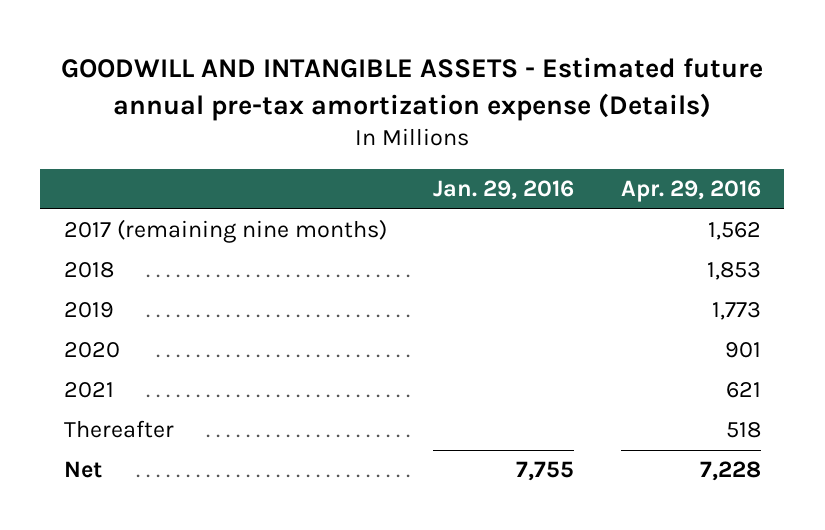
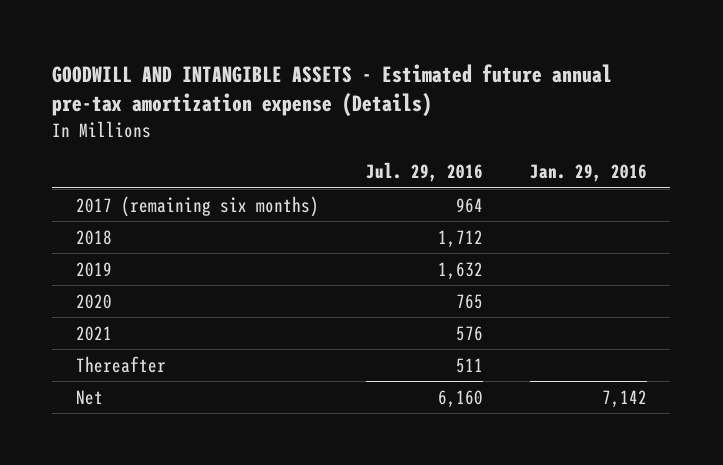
[620,180,761,203] Apr. 29, 2016 -> none
none -> [365,162,483,183] Jul. 29, 2016
[63,219,387,244] 2017 (remaining nine months) -> [75,195,319,217] 2017 (remaining six months)
[516,461,575,482] 7,755 -> [601,389,647,408] 7,142

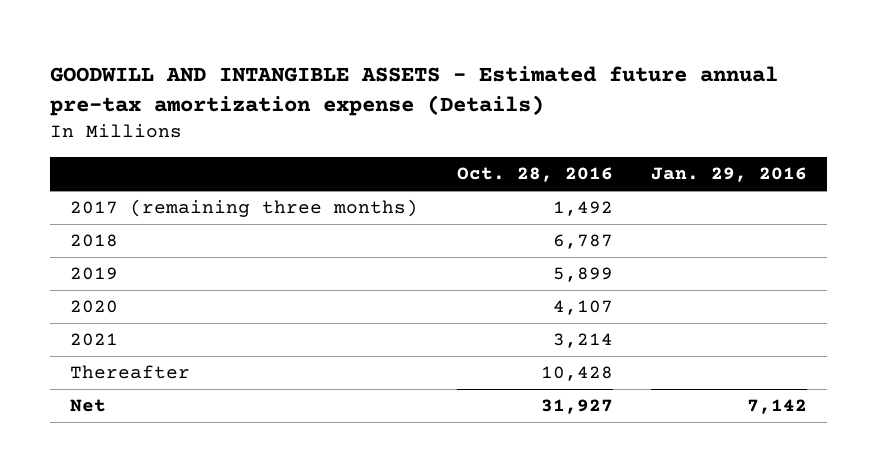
[365,162,483,183] Jul. 29, 2016 -> none
none -> [456,167,613,183] Oct. 28, 2016
[75,195,319,217] 2017 (remaining six months) -> [69,199,418,218] 2017 (remaining three months)

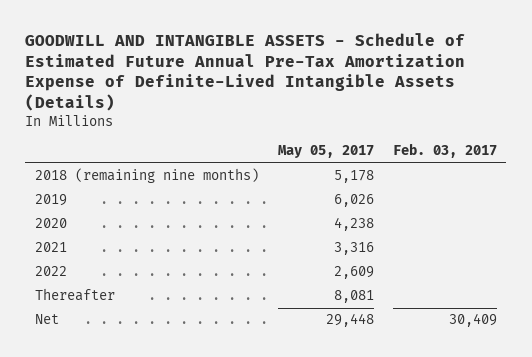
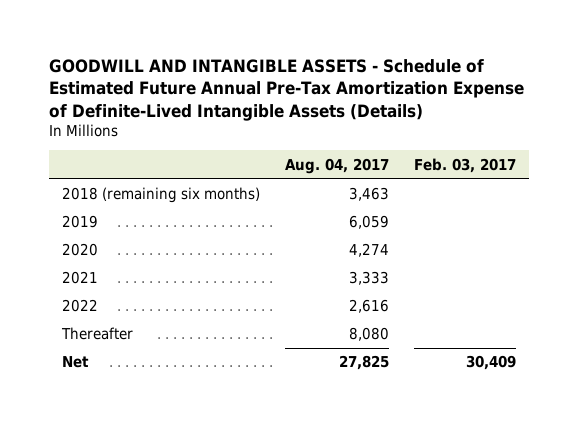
[277,145,374,159] May 05, 2017 -> none
none -> [285,157,390,174] Aug. 04, 2017
[34,168,259,184] 2018 (remaining nine months) -> [62,187,261,204] 2018 (remaining six months)

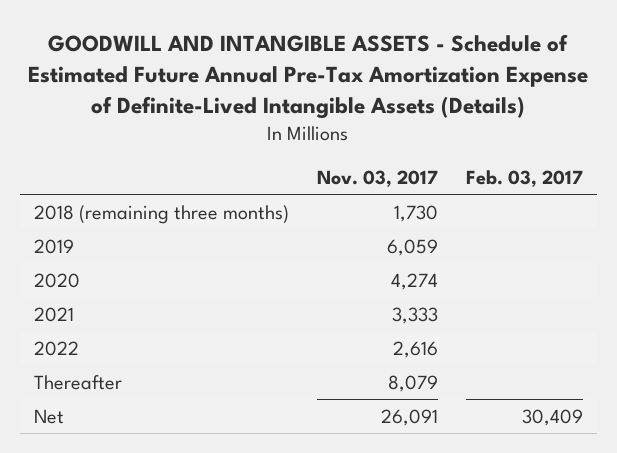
[285,157,390,174] Aug. 04, 2017 -> none
none -> [316,170,438,188] Nov. 03, 2017
[62,187,261,204] 2018 (remaining six months) -> [33,204,289,224] 2018 (remaining three months)

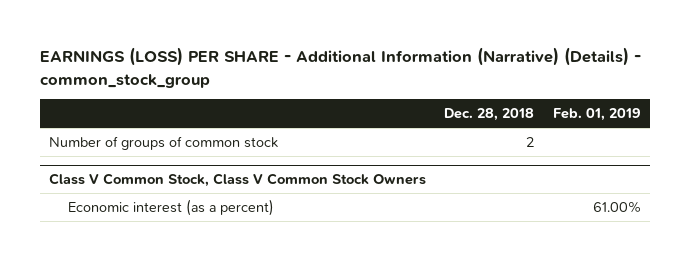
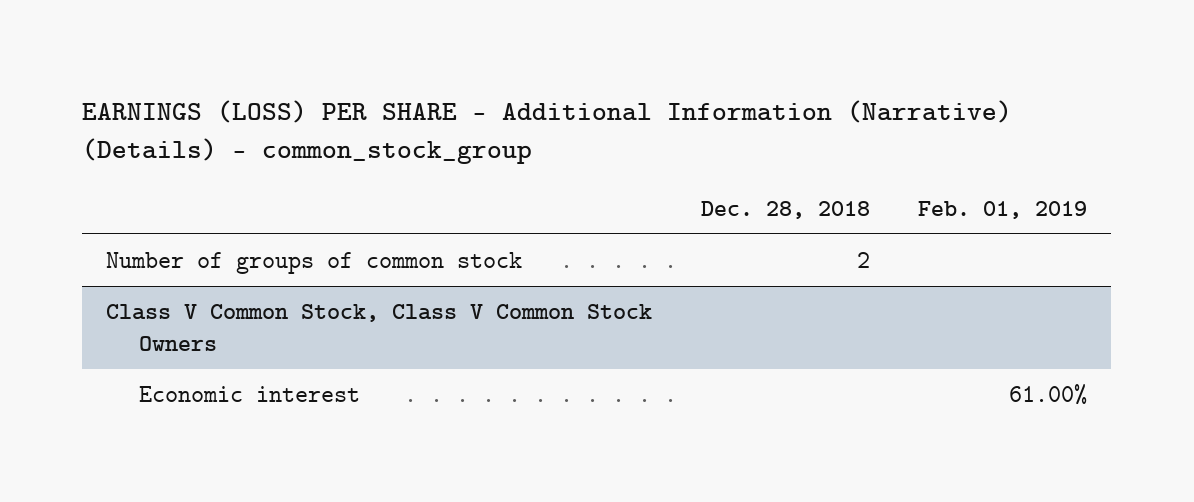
[68,198,275,216] Economic interest (as a percent) -> [138,385,360,402] Economic interest

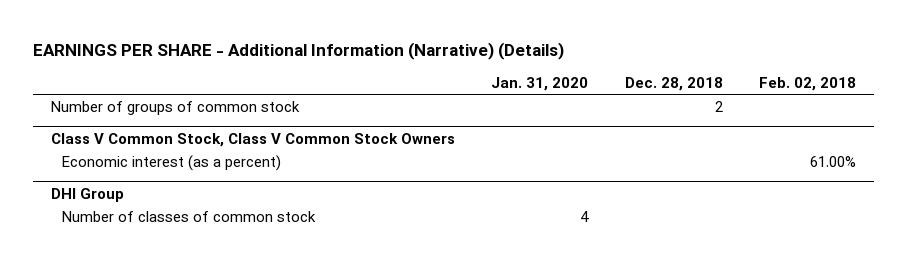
[82,100,1013,165] EARNINGS (LOSS) PER SHARE - Additional Information (Narrative) (Details) - common_stock_group -> [33,42,565,61] EARNINGS PER SHARE - Additional Information (Narrative) (Details)
[918,200,1088,219] Feb. 01, 2019 -> none
none -> [491,77,589,92] Jan. 31, 2020
none -> [758,77,856,92] Feb. 02, 2018
[138,385,360,402] Economic interest -> [61,154,281,171] Economic interest (as a percent)
none -> [51,187,125,202] DHI Group
none -> [61,210,316,222] Number of classes of common stock

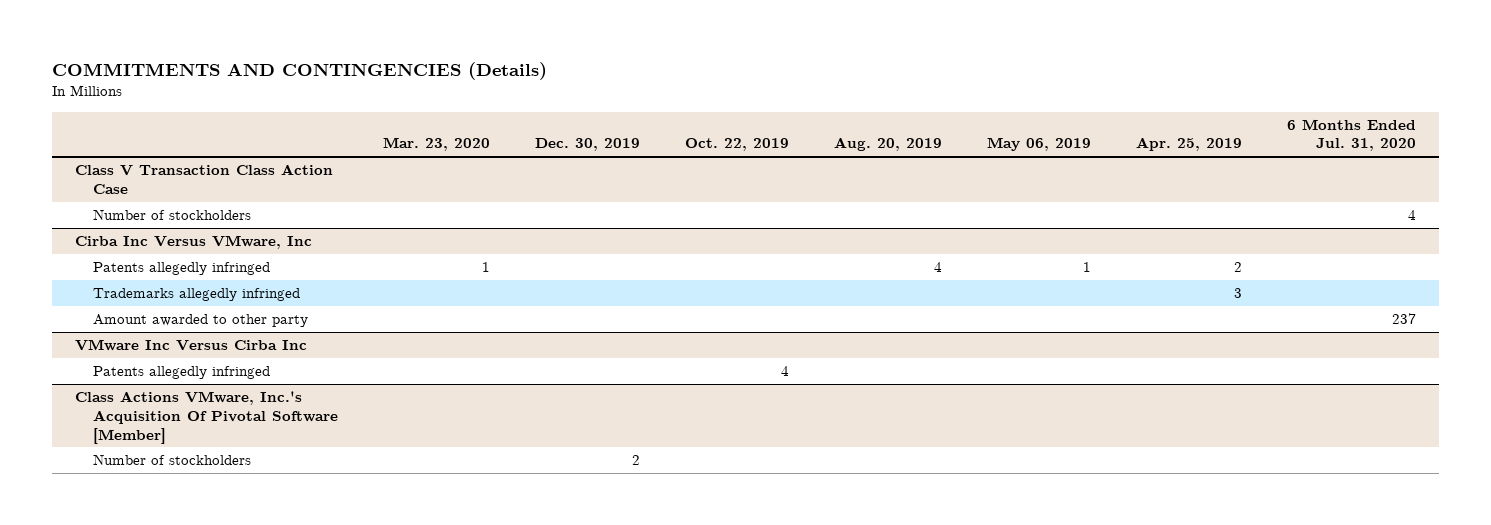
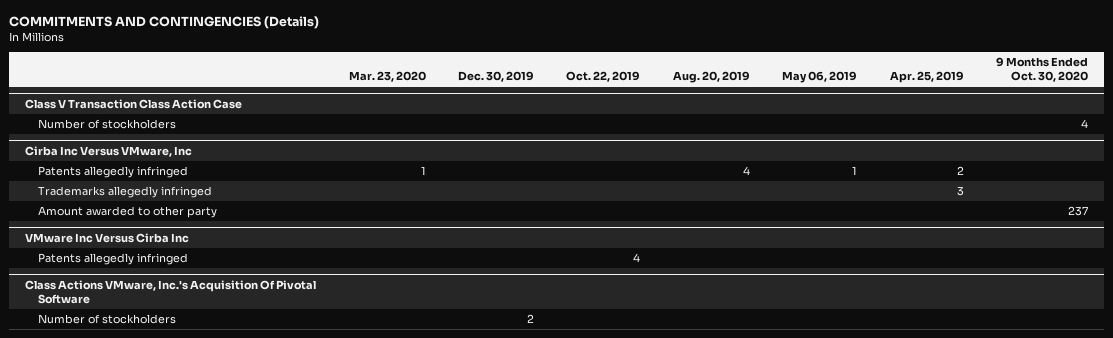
[1287,118,1417,152] 6 Months Ended Jul. 31, 2020 -> none
none -> [996,57,1089,83] 9 Months Ended Oct. 30, 2020
[74,391,339,444] Class Actions VMware, Inc.'s Acquisition Of Pivotal Software [Member] -> [25,280,317,304] Class Actions VMware, Inc.'s Acquisition Of Pivotal Software

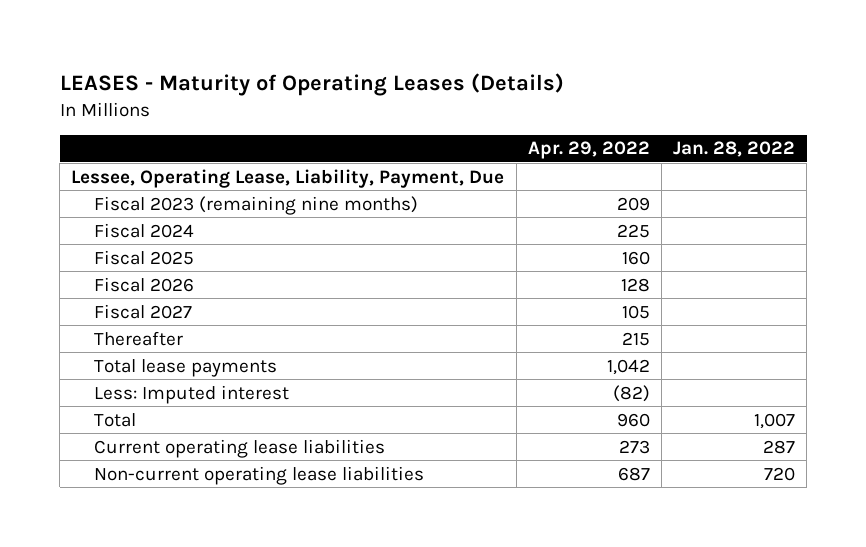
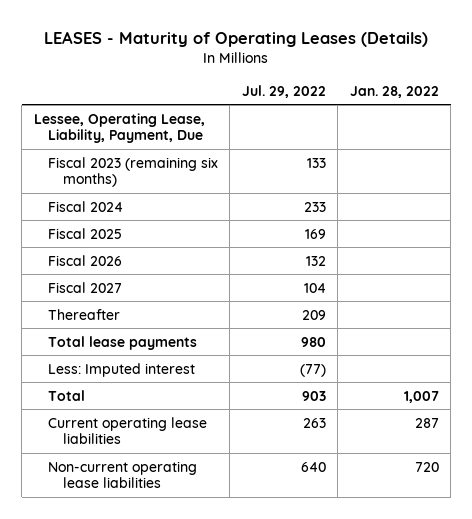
[527,141,650,160] Apr. 29, 2022 -> none
none -> [241,84,326,98] Jul. 29, 2022
[94,195,419,215] Fiscal 2023 (remaining nine months) -> [48,156,219,188] Fiscal 2023 (remaining six months)

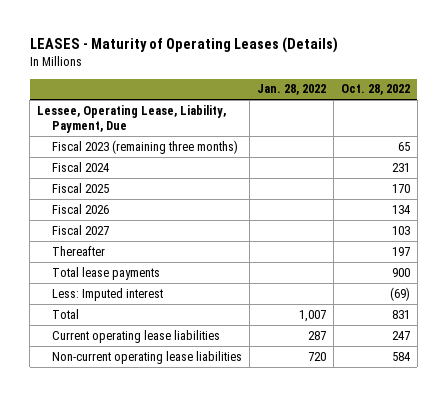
[241,84,326,98] Jul. 29, 2022 -> none
none -> [340,84,410,96] Oct. 28, 2022
[48,156,219,188] Fiscal 2023 (remaining six months) -> [52,139,239,154] Fiscal 2023 (remaining three months)

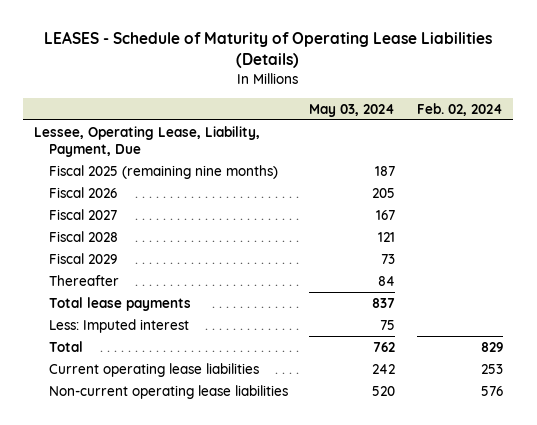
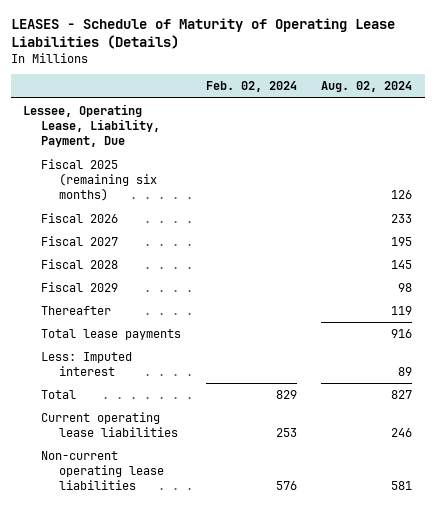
[309,103,396,117] May 03, 2024 -> none
none -> [321,81,413,93] Aug. 02, 2024
[48,165,278,180] Fiscal 2025 (remaining nine months) -> [40,158,157,202] Fiscal 2025 (remaining six months)

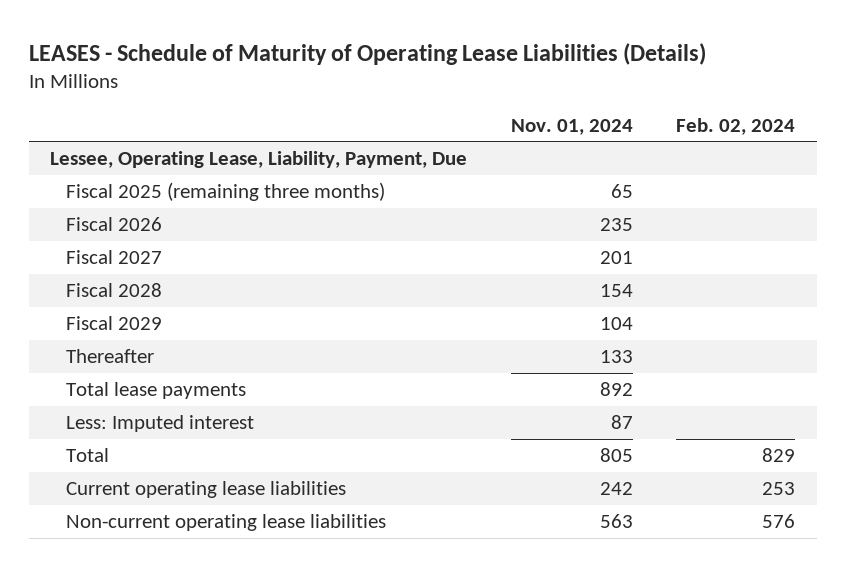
[321,81,413,93] Aug. 02, 2024 -> none
none -> [510,118,633,135] Nov. 01, 2024
[40,158,157,202] Fiscal 2025 (remaining six months) -> [65,181,385,201] Fiscal 2025 (remaining three months)

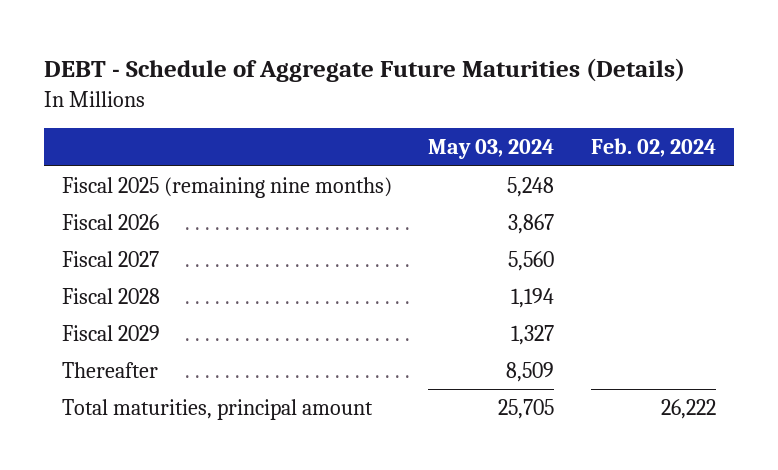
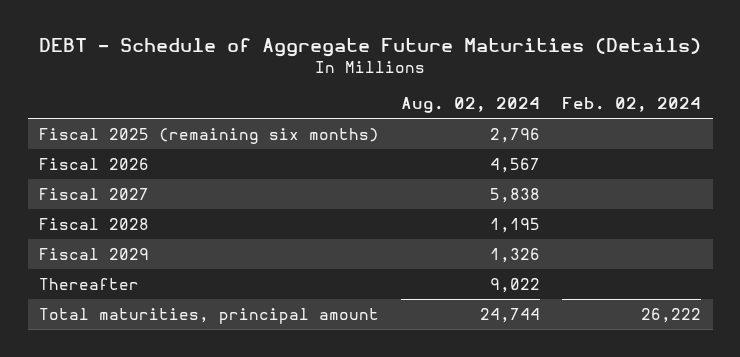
[428,139,555,160] May 03, 2024 -> none
none -> [401,97,541,114] Aug. 02, 2024
[61,177,392,199] Fiscal 2025 (remaining nine months) -> [38,127,379,144] Fiscal 2025 (remaining six months)

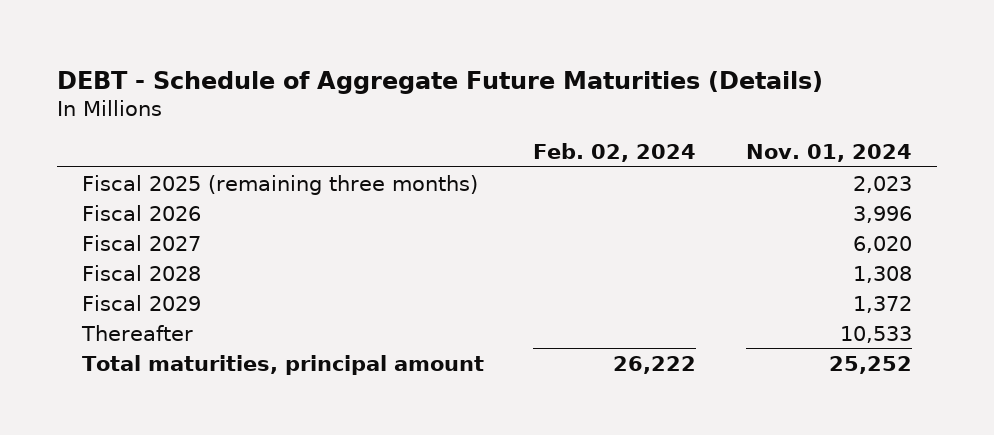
[401,97,541,114] Aug. 02, 2024 -> none
none -> [745,144,912,163] Nov. 01, 2024
[38,127,379,144] Fiscal 2025 (remaining six months) -> [81,174,478,195] Fiscal 2025 (remaining three months)

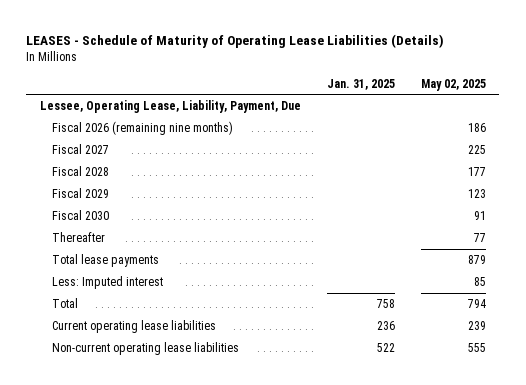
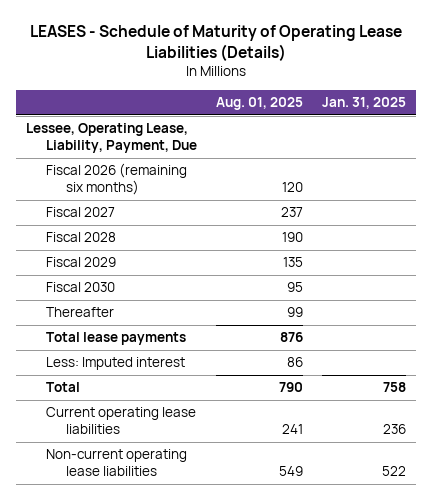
[421,78,487,91] May 02, 2025 -> none
none -> [216,97,304,111] Aug. 01, 2025
[52,121,234,136] Fiscal 2026 (remaining nine months) -> [45,163,187,196] Fiscal 2026 (remaining six months)

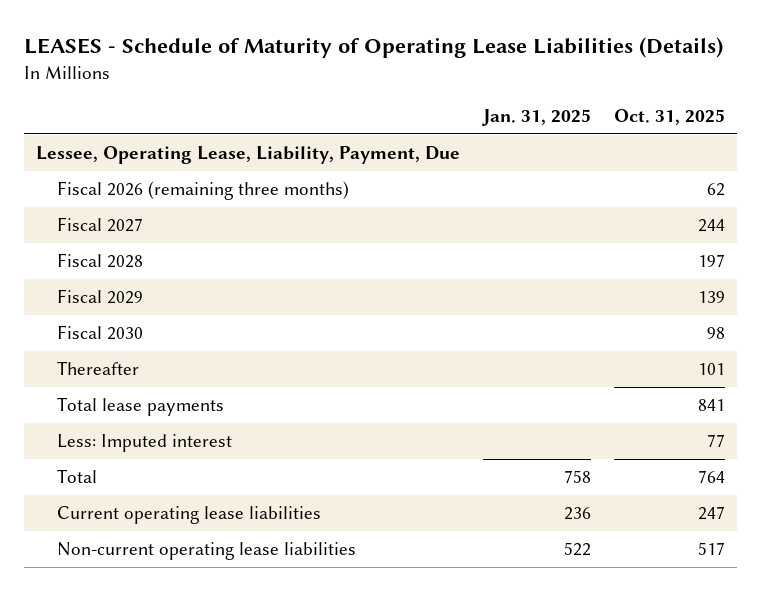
[216,97,304,111] Aug. 01, 2025 -> none
none -> [614,108,726,125] Oct. 31, 2025
[45,163,187,196] Fiscal 2026 (remaining six months) -> [57,181,350,201] Fiscal 2026 (remaining three months)

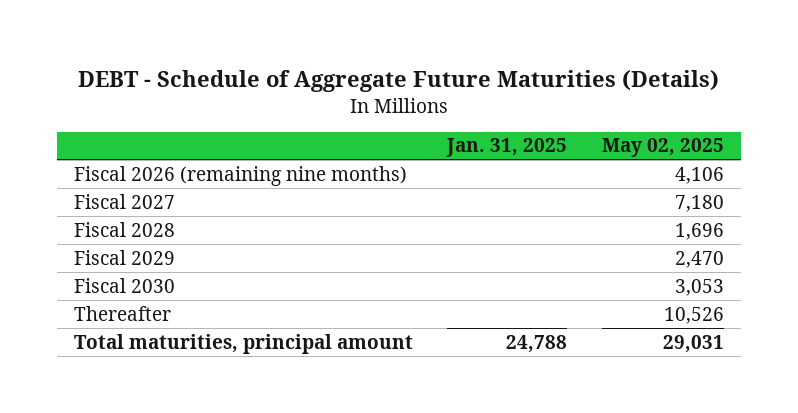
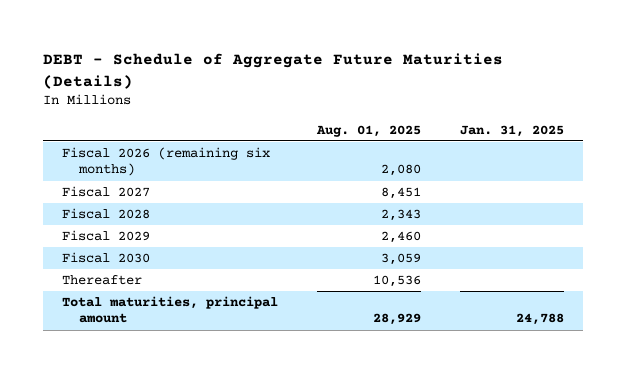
[601,138,724,158] May 02, 2025 -> none
none -> [315,124,421,137] Aug. 01, 2025
[74,165,408,186] Fiscal 2026 (remaining nine months) -> [62,147,271,177] Fiscal 2026 (remaining six months)

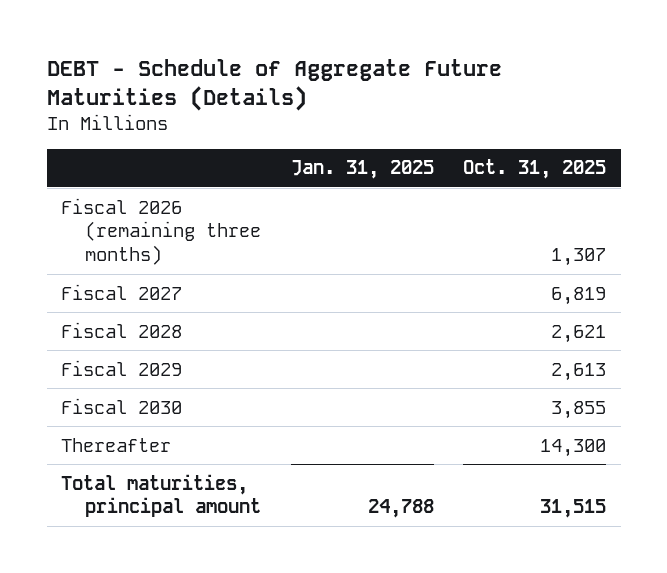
[315,124,421,137] Aug. 01, 2025 -> none
none -> [463,159,607,180] Oct. 31, 2025
[62,147,271,177] Fiscal 2026 (remaining six months) -> [61,197,262,266] Fiscal 2026 (remaining three months)

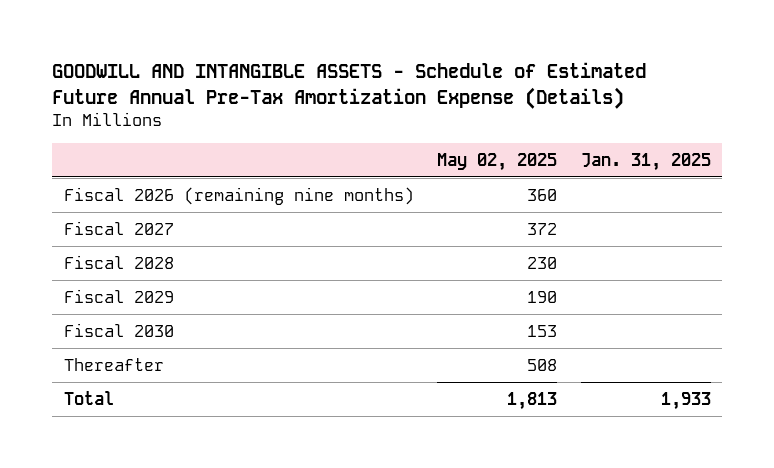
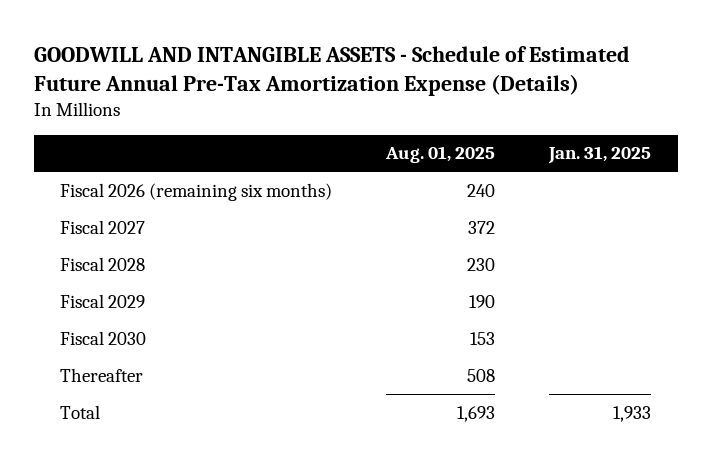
[437,152,558,171] May 02, 2025 -> none
none -> [385,146,496,164] Aug. 01, 2025
[63,186,414,205] Fiscal 2026 (remaining nine months) -> [60,182,333,201] Fiscal 2026 (remaining six months)

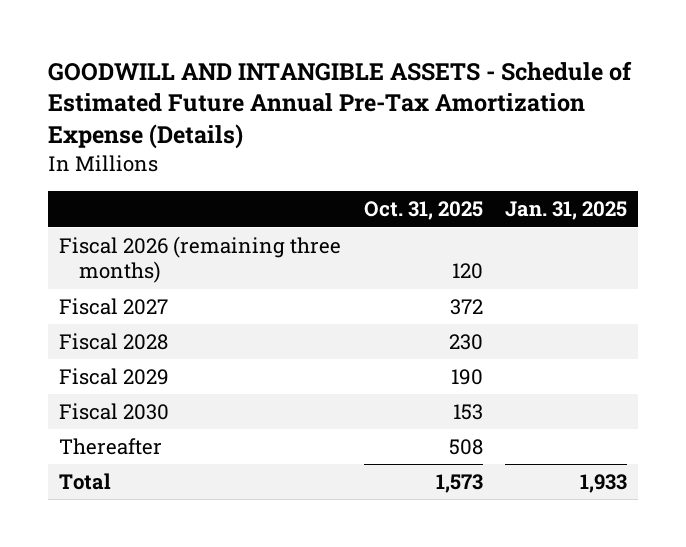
[385,146,496,164] Aug. 01, 2025 -> none
none -> [363,201,483,221] Oct. 31, 2025
[60,182,333,201] Fiscal 2026 (remaining six months) -> [59,236,342,284] Fiscal 2026 (remaining three months)

